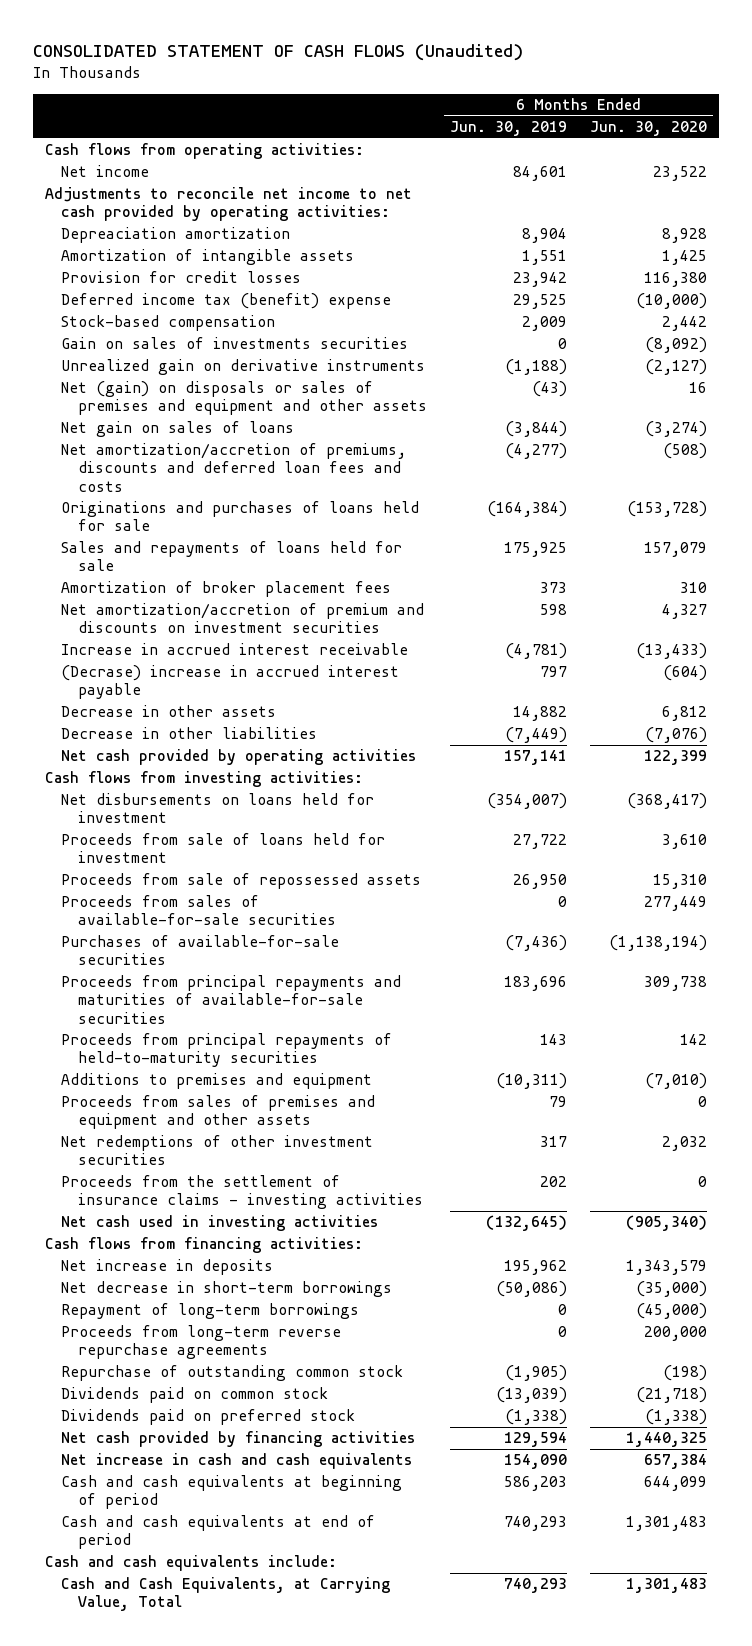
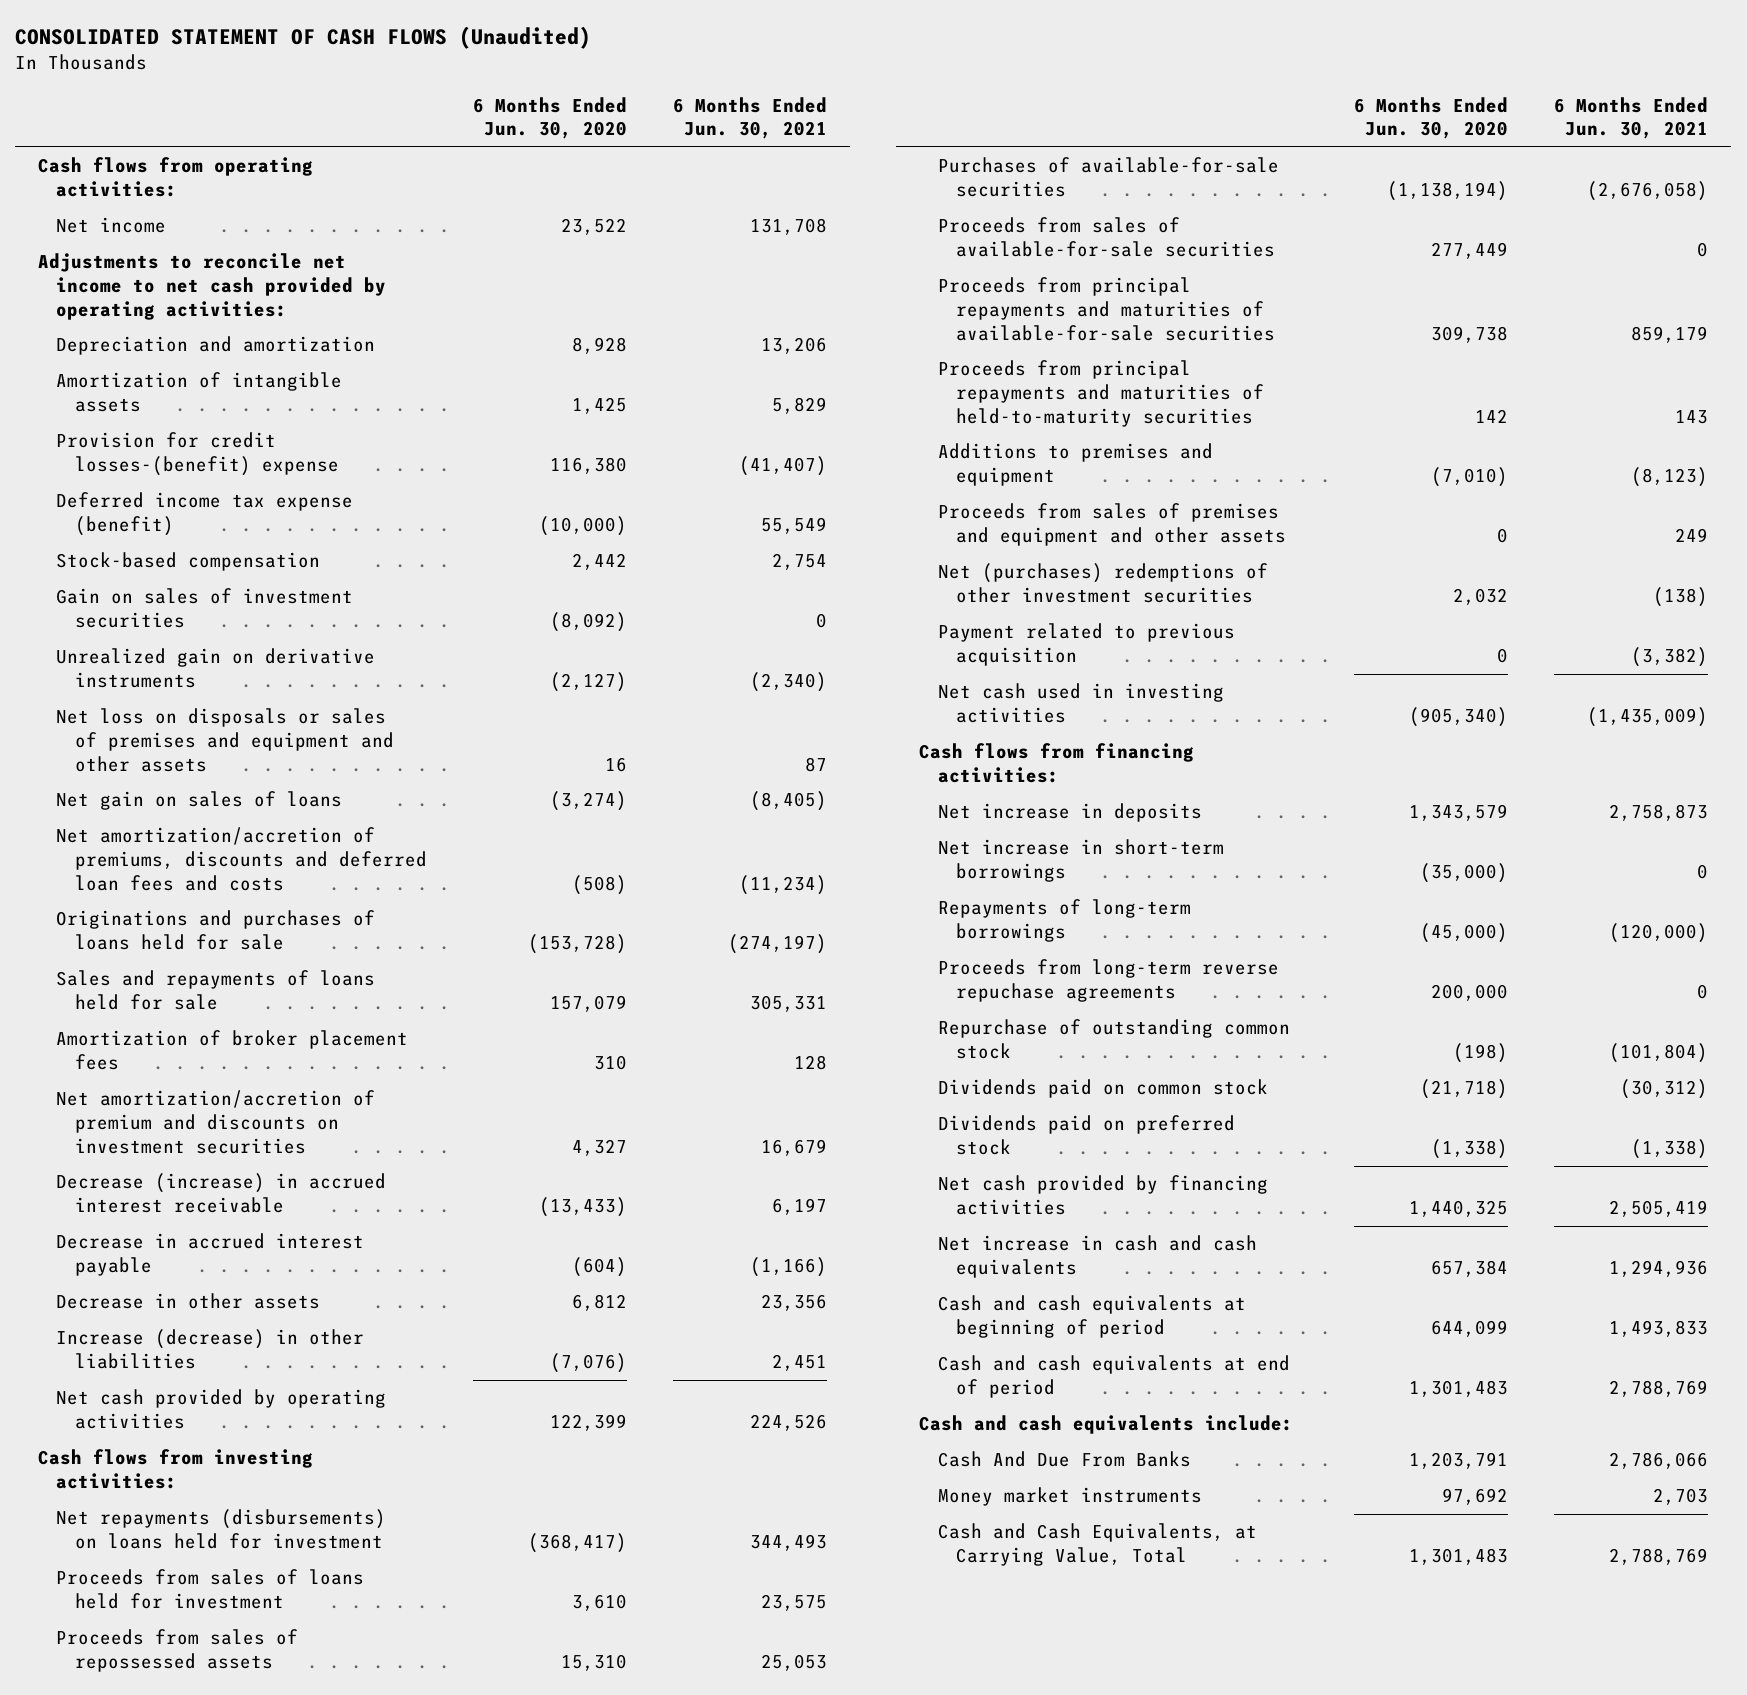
[450,121,568,137] Jun. 30, 2019 -> none
none -> [673,96,828,140] 6 Months Ended Jun. 30, 2021
[61,227,291,244] Depreaciation amortization -> [56,336,376,356] Depreciation and amortization
[61,271,302,284] Provision for credit losses -> [56,432,339,477] Provision for credit losses-(benefit) expense
[61,293,392,310] Deferred income tax (benefit) expense -> [56,492,354,537] Deferred income tax expense (benefit)
[61,337,409,350] Gain on sales of investments securities -> [56,588,354,629] Gain on sales of investment securities
[61,381,428,416] Net (gain) on disposals or sales of premises and equipment and other assets -> [56,708,394,772] Net loss on disposals or sales of premises and equipment and other assets
[61,643,409,656] Increase in accrued interest receivable -> [56,1173,387,1214] Decrease (increase) in accrued interest receivable
[61,665,400,700] (Decrase) increase in accrued interest payable -> [56,1233,365,1277] Decrease in accrued interest payable
[61,727,318,740] Decrease in other liabilities -> [56,1329,365,1370] Increase (decrease) in other liabilities
[61,793,375,824] Net disbursements on loans held for investment -> [56,1509,387,1550] Net repayments (disbursements) on loans held for investment
[61,833,386,864] Proceeds from sale of loans held for investment -> [56,1569,365,1610] Proceeds from sales of loans held for investment
[61,873,422,890] Proceeds from sale of repossessed assets -> [56,1629,299,1673] Proceeds from sales of repossessed assets
[61,895,337,926] Proceeds from sales of available-for-sale securities -> [937,217,1275,258] Proceeds from sales of available-for-sale securities
[61,1033,393,1068] Proceeds from principal repayments of held-to-maturity securities -> [937,360,1264,427] Proceeds from principal repayments and maturities of held-to-maturity securities
[61,1175,424,1210] Proceeds from the settlement of insurance claims - investing activities -> none
[61,1135,374,1166] Net redemptions of other investment securities -> [937,563,1268,604] Net (purchases) redemptions of other investment securities
none -> [937,623,1235,667] Payment related to previous acquisition
[61,1281,393,1298] Net decrease in short-term borrowings -> [937,839,1224,883] Net increase in short-term borrowings
[61,1303,360,1320] Repayment of long-term borrowings -> [937,899,1191,943] Repayments of long-term borrowings
[61,1325,342,1360] Proceeds from long-term reverse repurchase agreements -> [937,959,1279,1003] Proceeds from long-term reverse repuchase agreements
none -> [937,1451,1191,1468] Cash And Due From Banks
none -> [937,1487,1202,1507] Money market instruments

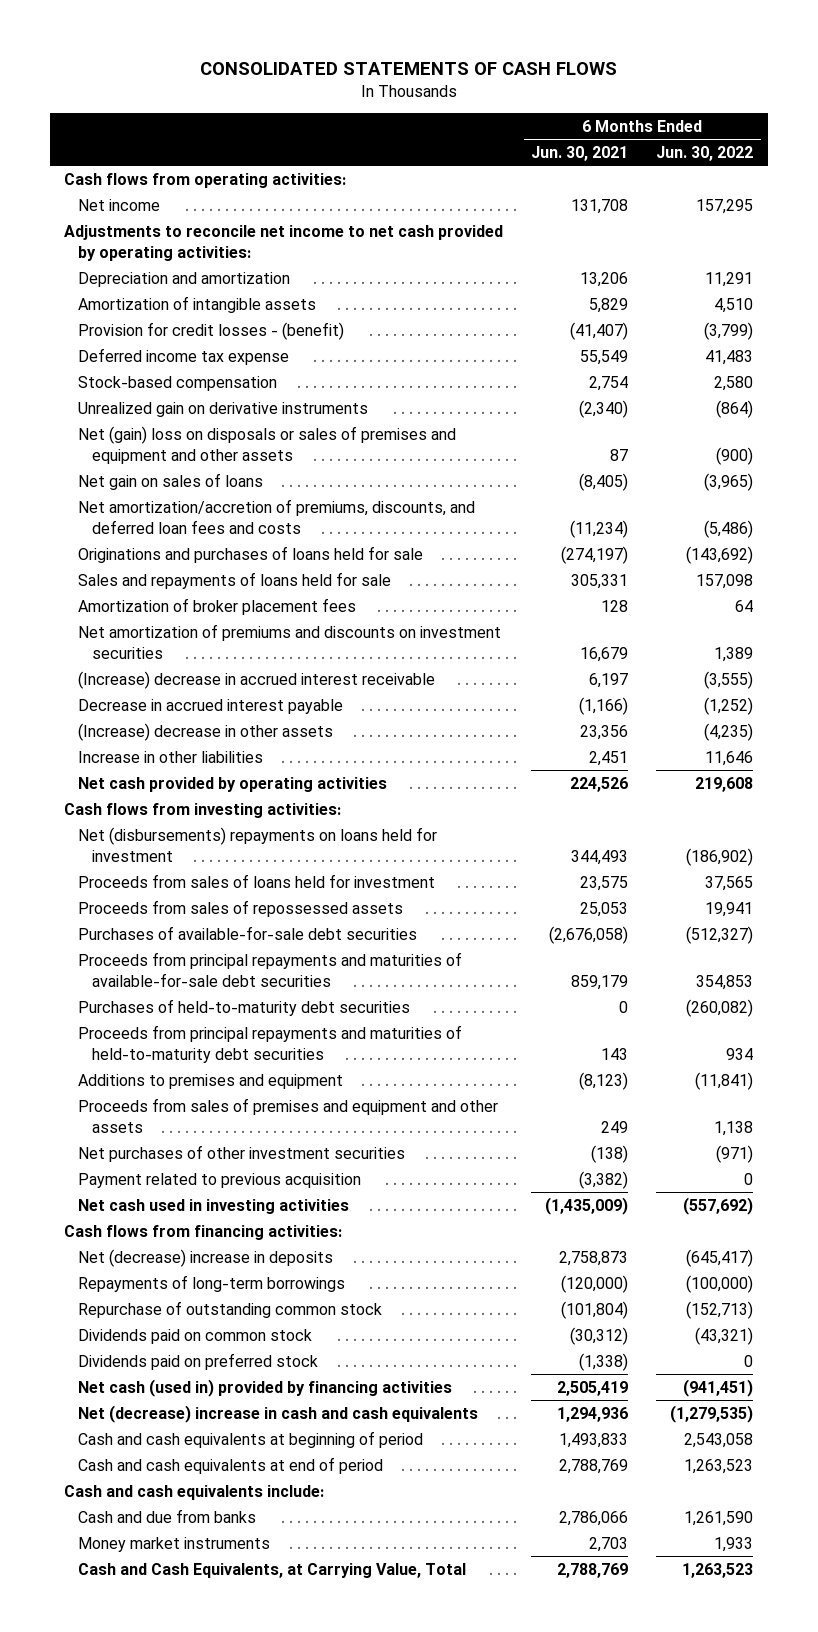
[15,25,592,49] CONSOLIDATED STATEMENT OF CASH FLOWS (Unaudited) -> [199,62,617,76] CONSOLIDATED STATEMENTS OF CASH FLOWS
[472,96,627,140] 6 Months Ended Jun. 30, 2020 -> none
none -> [656,146,754,162] Jun. 30, 2022
[56,432,339,477] Provision for credit losses-(benefit) expense -> [78,321,345,340] Provision for credit losses - (benefit)
[56,492,354,537] Deferred income tax expense (benefit) -> [78,347,290,365] Deferred income tax expense
[56,588,354,629] Gain on sales of investment securities -> none
[56,708,394,772] Net loss on disposals or sales of premises and equipment and other assets -> [78,425,457,464] Net (gain) loss on disposals or sales of premises and equipment and other assets
[56,827,427,891] Net amortization/accretion of premiums, discounts and deferred loan fees and costs -> [78,498,476,534] Net amortization/accretion of premiums, discounts, and deferred loan fees and costs
[56,1090,376,1154] Net amortization/accretion of premium and discounts on investment securities -> [78,623,502,659] Net amortization of premiums and discounts on investment securities
[56,1173,387,1214] Decrease (increase) in accrued interest receivable -> [78,670,436,689] (Increase) decrease in accrued interest receivable
[56,1293,321,1310] Decrease in other assets -> [78,722,334,741] (Increase) decrease in other assets
[56,1329,365,1370] Increase (decrease) in other liabilities -> [78,750,264,763] Increase in other liabilities
[56,1509,387,1550] Net repayments (disbursements) on loans held for investment -> [78,826,438,862] Net (disbursements) repayments on loans held for investment
[937,217,1275,258] Proceeds from sales of available-for-sale securities -> none
[937,157,1279,198] Purchases of available-for-sale securities -> [78,925,418,940] Purchases of available-for-sale debt securities
[937,277,1275,341] Proceeds from principal repayments and maturities of available-for-sale securities -> [78,951,463,987] Proceeds from principal repayments and maturities of available-for-sale debt securities
none -> [78,998,411,1016] Purchases of held-to-maturity debt securities
[937,360,1264,427] Proceeds from principal repayments and maturities of held-to-maturity securities -> [78,1024,463,1063] Proceeds from principal repayments and maturities of held-to-maturity debt securities
[937,563,1268,604] Net (purchases) redemptions of other investment securities -> [78,1144,406,1162] Net purchases of other investment securities
[937,839,1224,883] Net increase in short-term borrowings -> none
[937,803,1202,823] Net increase in deposits -> [78,1248,334,1267] Net (decrease) increase in deposits
[937,959,1279,1003] Proceeds from long-term reverse repuchase agreements -> none
[937,1175,1268,1216] Net cash provided by financing activities -> [78,1378,453,1397] Net cash (used in) provided by financing activities
[937,1235,1257,1279] Net increase in cash and cash equivalents -> [78,1404,479,1423] Net (decrease) increase in cash and cash equivalents
[937,1451,1191,1468] Cash And Due From Banks -> [78,1508,257,1523] Cash and due from banks

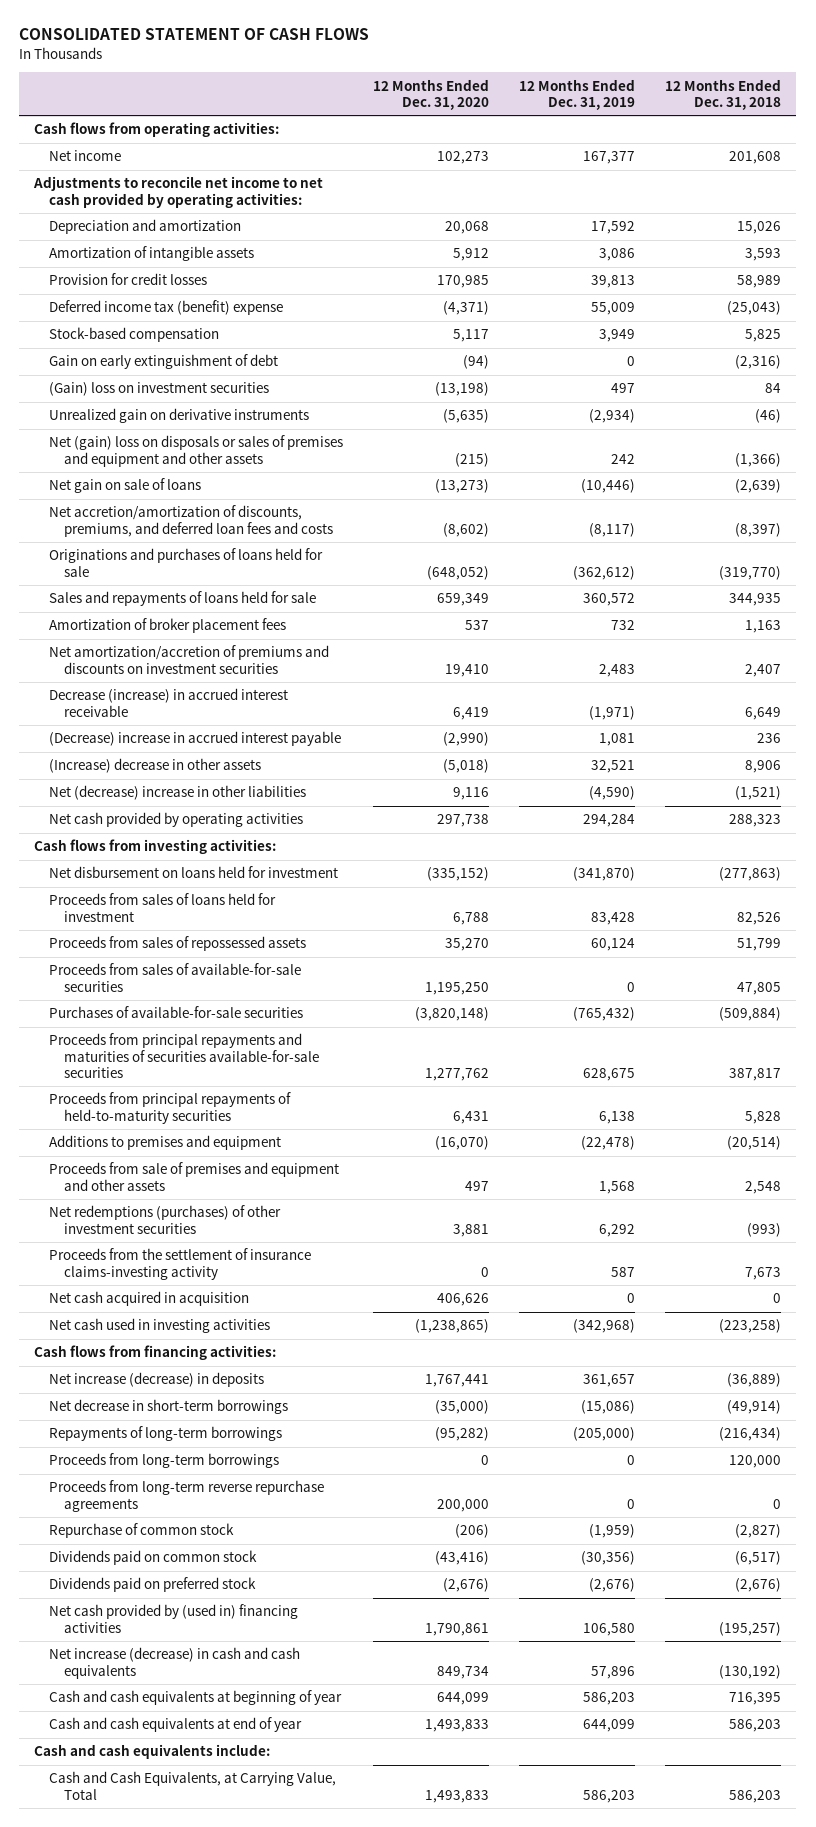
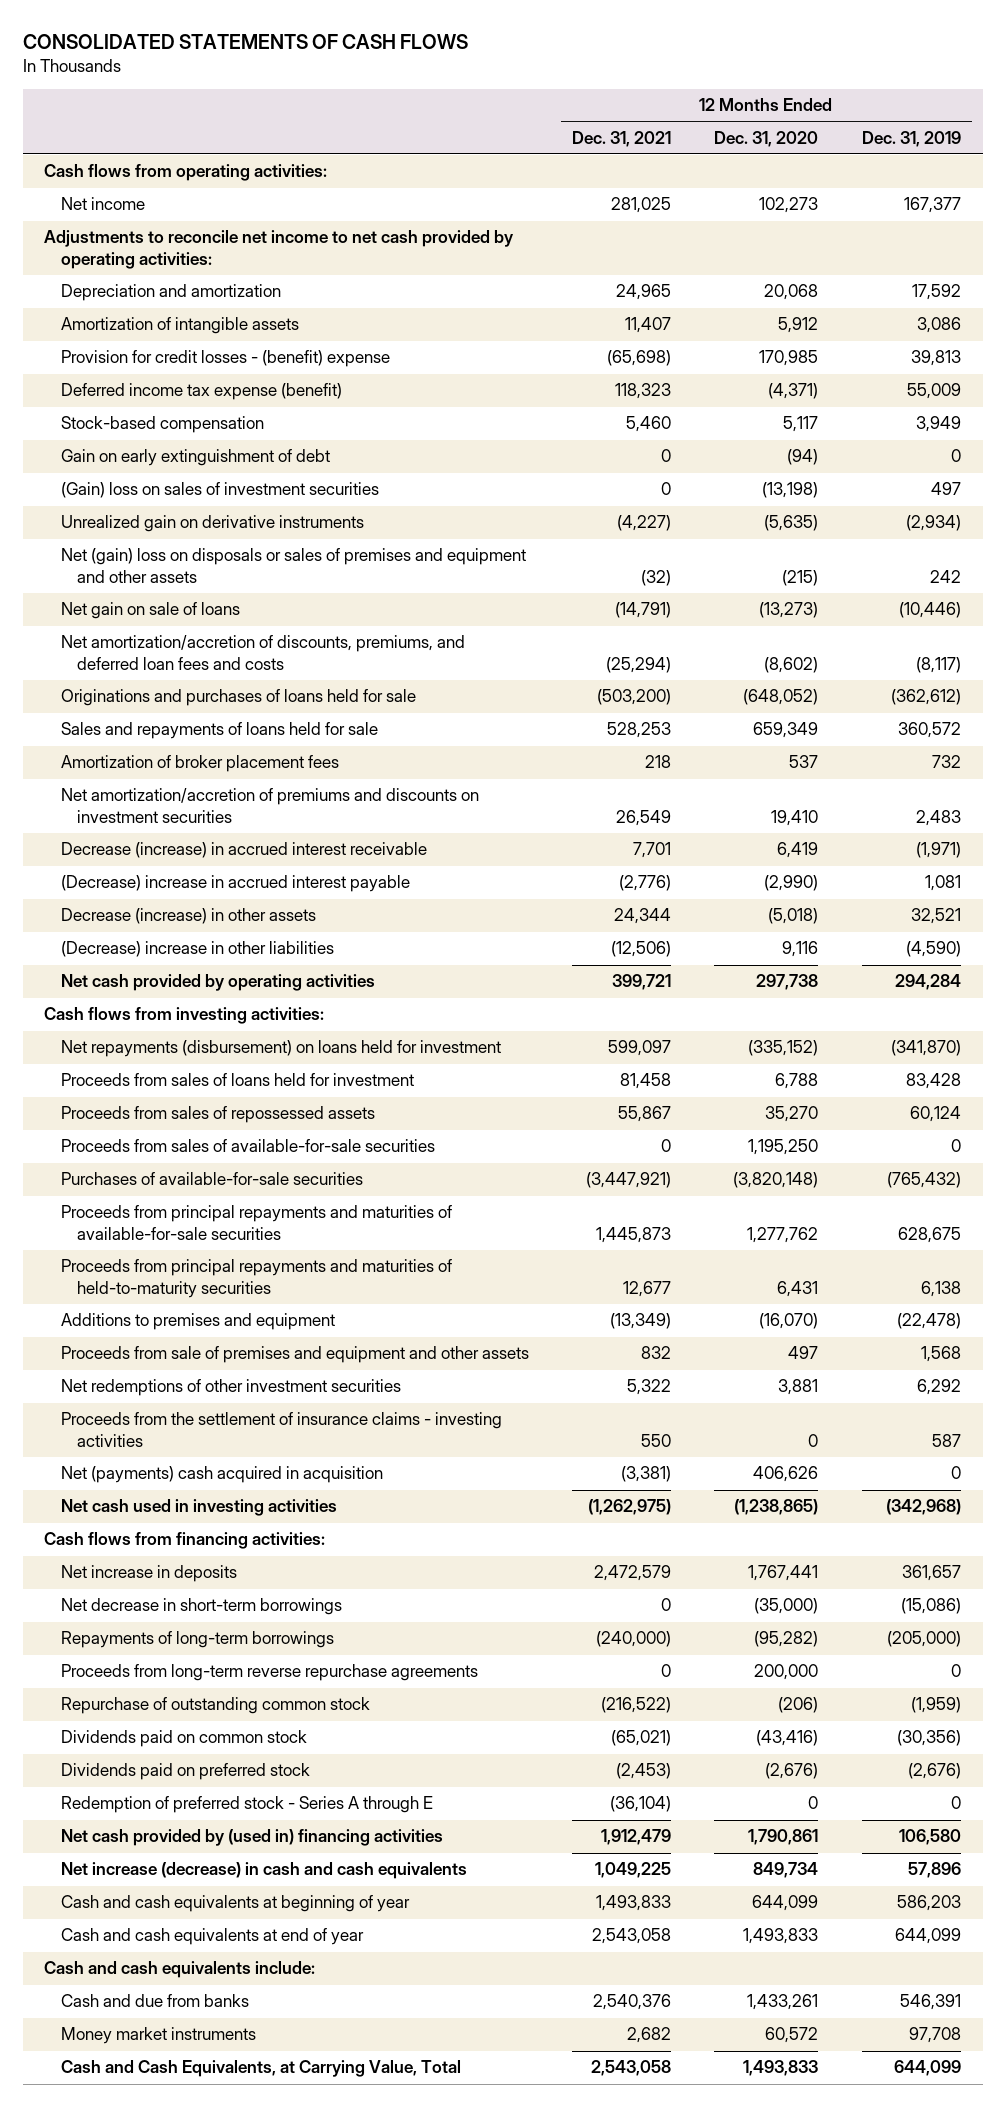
[19,28,370,41] CONSOLIDATED STATEMENT OF CASH FLOWS -> [22,33,468,49] CONSOLIDATED STATEMENTS OF CASH FLOWS
[665,78,782,110] 12 Months Ended Dec. 31, 2018 -> none
none -> [572,130,672,147] Dec. 31, 2021
[49,273,208,286] Provision for credit losses -> [60,350,390,368] Provision for credit losses - (benefit) expense
[49,300,284,316] Deferred income tax (benefit) expense -> [60,383,342,401] Deferred income tax expense (benefit)
[49,382,270,397] (Gain) loss on investment securities -> [60,482,379,499] (Gain) loss on sales of investment securities
[49,505,334,537] Net accretion/amortization of discounts, premiums, and deferred loan fees and costs -> [60,635,465,670] Net amortization/accretion of discounts, premiums, and deferred loan fees and costs
[49,758,262,774] (Increase) decrease in other assets -> [60,908,316,925] Decrease (increase) in other assets
[49,785,307,801] Net (decrease) increase in other liabilities -> [60,941,334,958] (Decrease) increase in other liabilities
[49,866,339,879] Net disbursement on loans held for investment -> [60,1040,501,1058] Net repayments (disbursement) on loans held for investment
[49,1033,320,1078] Proceeds from principal repayments and maturities of securities available-for-sale securities -> [60,1205,452,1240] Proceeds from principal repayments and maturities of available-for-sale securities
[49,1092,292,1124] Proceeds from principal repayments of held-to-maturity securities -> [60,1259,452,1298] Proceeds from principal repayments and maturities of held-to-maturity securities
[49,1205,282,1234] Net redemptions (purchases) of other investment securities -> [60,1379,401,1397] Net redemptions of other investment securities
[49,1248,312,1280] Proceeds from the settlement of insurance claims-investing activity -> [60,1412,502,1447] Proceeds from the settlement of insurance claims - investing activities
[49,1291,250,1307] Net cash acquired in acquisition -> [60,1466,383,1484] Net (payments) cash acquired in acquisition
[49,1372,265,1388] Net increase (decrease) in deposits -> [60,1565,237,1583] Net increase in deposits
[49,1453,280,1469] Proceeds from long-term borrowings -> none
[49,1523,235,1539] Repurchase of common stock -> [60,1697,370,1715] Repurchase of outstanding common stock
none -> [60,1796,433,1814] Redemption of preferred stock - Series A through E
none -> [60,1994,249,2008] Cash and due from banks
none -> [60,2027,256,2045] Money market instruments
[583,1789,636,1803] 586,203 -> [893,2060,961,2077] 644,099

